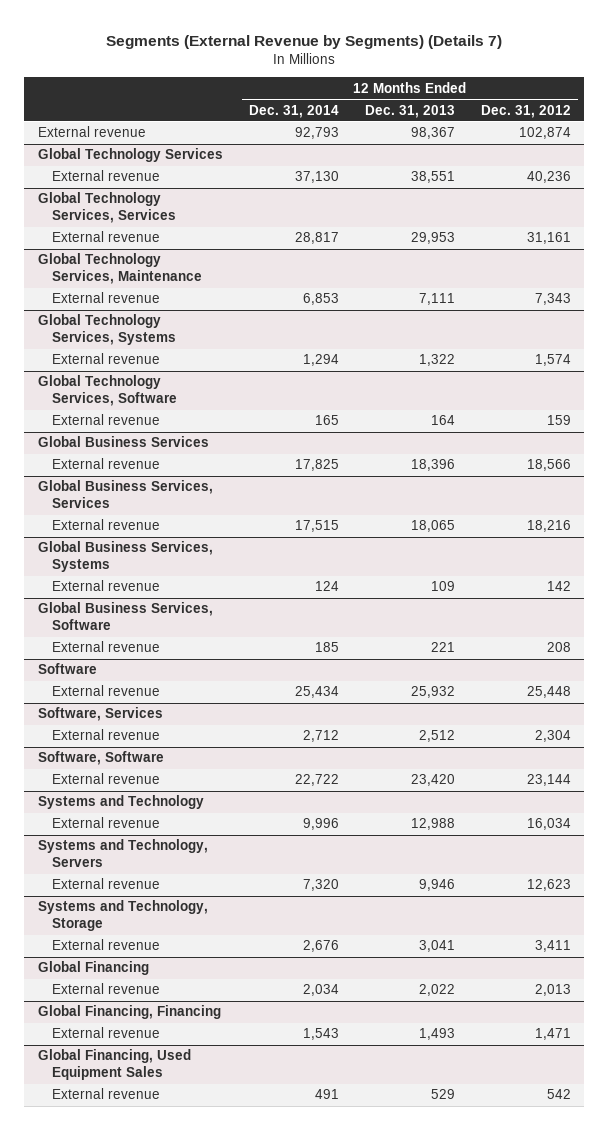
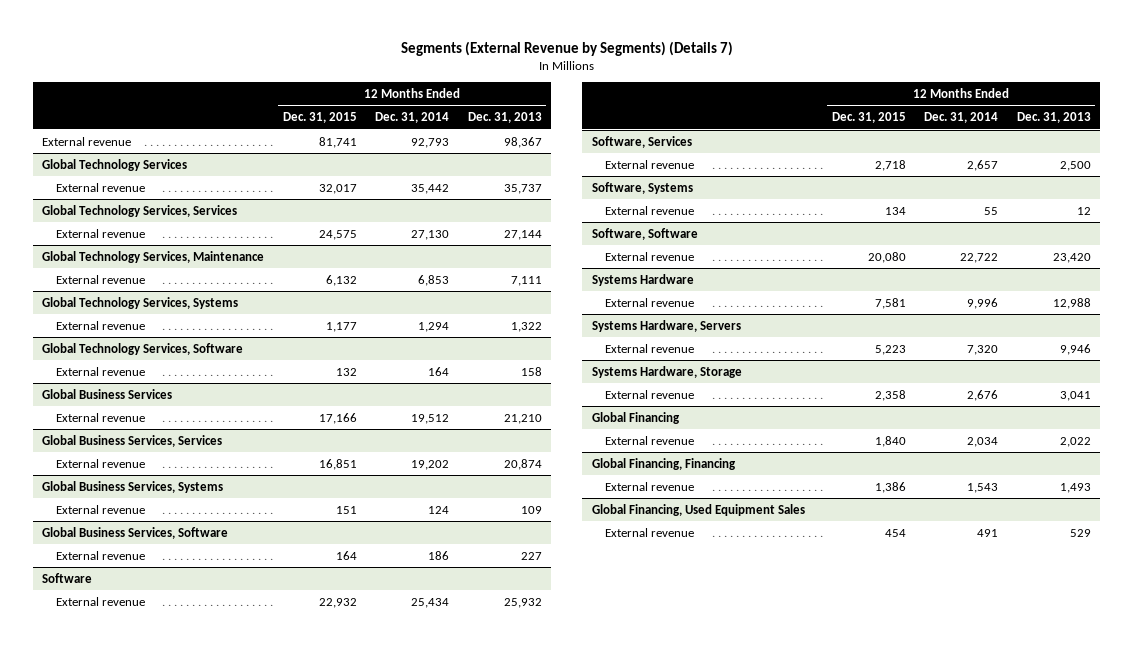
[481,104,572,118] Dec. 31, 2012 -> none
none -> [282,112,357,124] Dec. 31, 2015
[294,171,339,184] 37,130 -> [411,183,450,194] 35,442
[410,171,455,184] 38,551 -> [503,183,542,194] 35,737
[294,232,339,245] 28,817 -> [411,229,450,240] 27,130
[410,232,455,245] 29,953 -> [503,229,542,240] 27,144
[314,415,339,426] 165 -> [428,366,450,376] 164
[430,415,455,426] 164 -> [520,366,542,376] 158
[294,459,339,472] 17,825 -> [411,413,450,424] 19,512
[410,459,455,472] 18,396 -> [503,413,542,424] 21,210
[294,520,339,533] 17,515 -> [411,459,450,470] 19,202
[410,520,455,533] 18,065 -> [503,458,542,470] 20,874
[314,642,339,653] 185 -> [428,550,450,560] 186
[430,642,455,653] 221 -> [520,551,542,560] 227
[302,730,339,743] 2,712 -> [967,159,999,171] 2,657
[418,730,455,743] 2,512 -> [1059,160,1091,171] 2,500
none -> [591,181,693,194] Software, Systems
none -> [604,205,694,215] External revenue
[37,795,204,810] Systems and Technology -> none
none -> [591,273,694,286] Systems Hardware
[37,839,208,868] Systems and Technology, Servers -> none
none -> [591,319,741,332] Systems Hardware, Servers
[37,900,208,932] Systems and Technology, Storage -> none
none -> [591,365,742,378] Systems Hardware, Storage

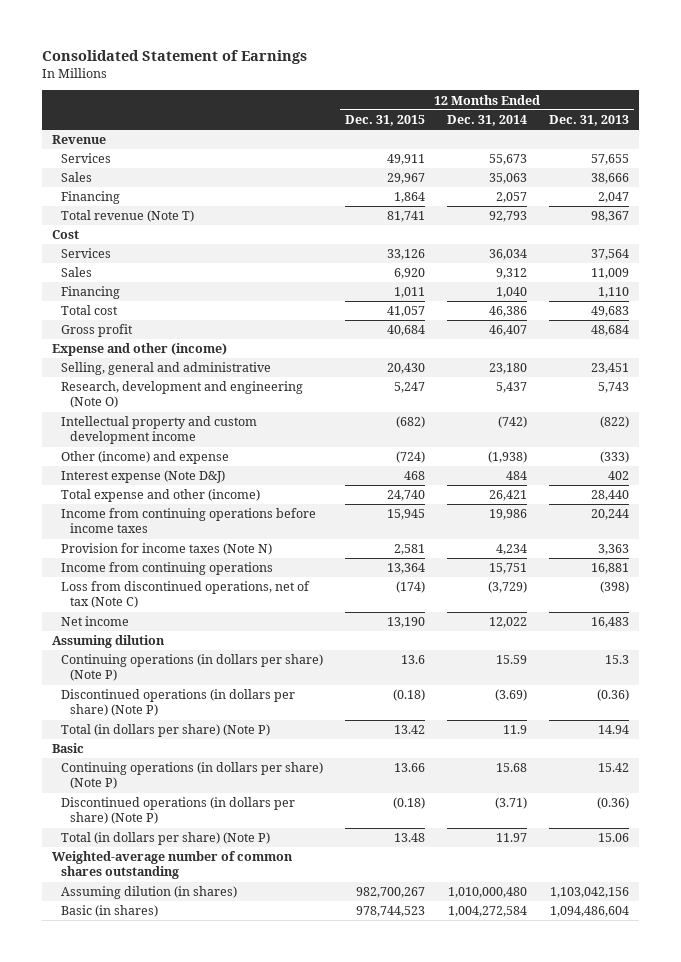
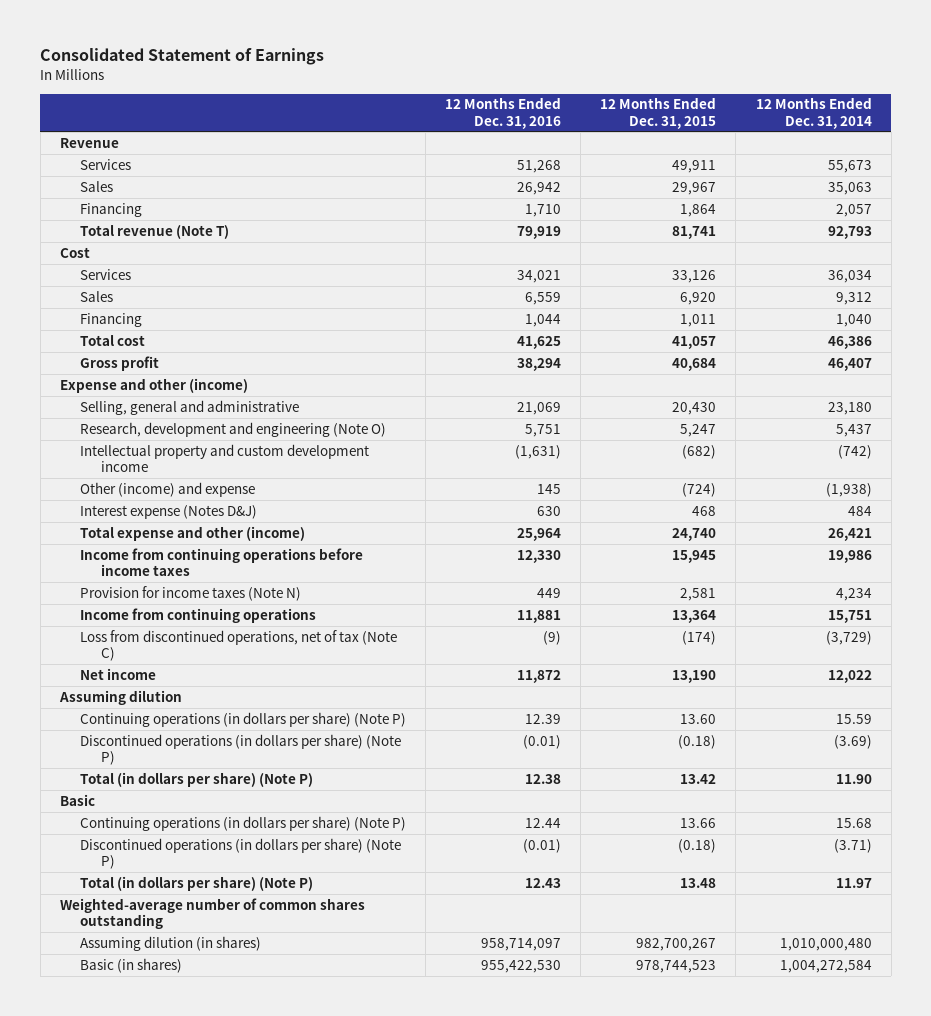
[548,114,629,126] Dec. 31, 2013 -> none
none -> [445,97,562,129] 12 Months Ended Dec. 31, 2016
[61,470,226,484] Interest expense (Note D&J) -> [80,504,258,519] Interest expense (Notes D&J)
[401,655,426,665] 13.6 -> [680,713,717,724] 13.60
[502,725,527,735] 11.9 -> [835,773,872,784] 11.90

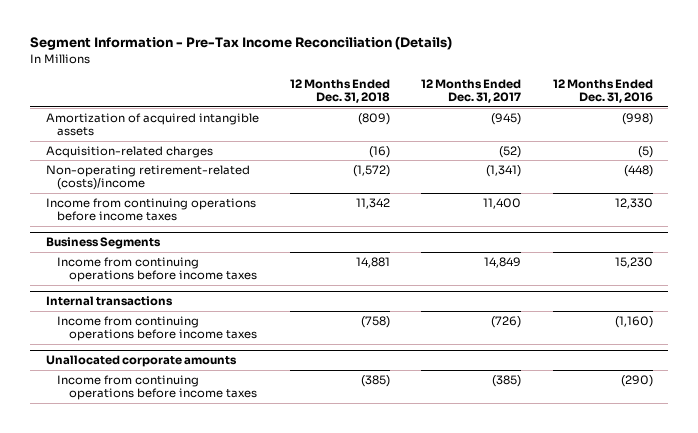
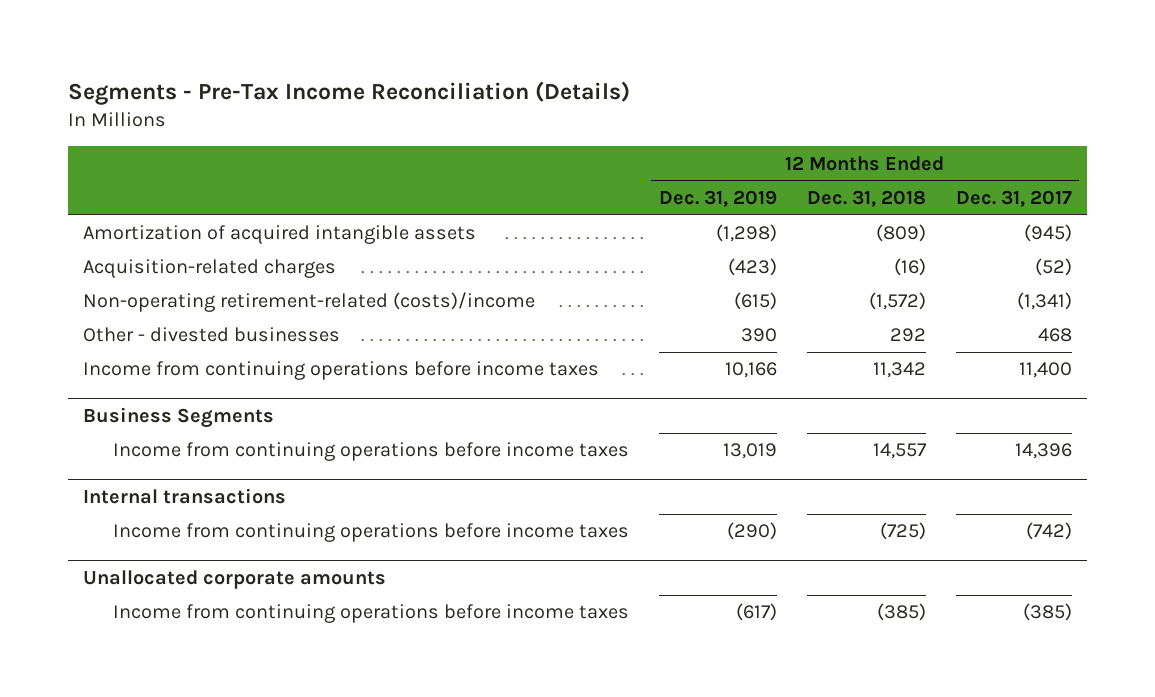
[29,36,452,51] Segment Information - Pre-Tax Income Reconciliation (Details) -> [68,81,631,106] Segments - Pre-Tax Income Reconciliation (Details)
[552,78,653,104] 12 Months Ended Dec. 31, 2016 -> none
none -> [658,189,777,207] Dec. 31, 2019
none -> [83,327,341,343] Other - divested businesses
[355,256,390,268] 14,881 -> [872,443,927,460] 14,557
[484,256,522,268] 14,849 -> [1014,443,1072,460] 14,396
[360,315,390,328] (758) -> [879,522,926,541] (725)
[491,315,522,328] (726) -> [1025,522,1072,541] (742)

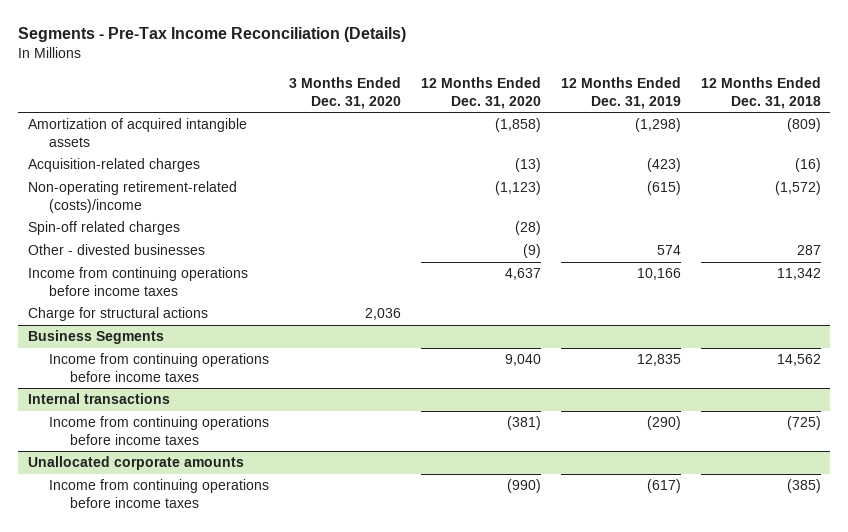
[955,189,1072,207] Dec. 31, 2017 -> none
none -> [288,77,401,109] 3 Months Ended Dec. 31, 2020
none -> [420,77,541,109] 12 Months Ended Dec. 31, 2020
none -> [27,221,180,236] Spin-off related charges
[740,328,777,343] 390 -> [656,245,681,256] 574
[889,328,926,343] 292 -> [796,245,821,256] 287
none -> [27,307,208,322] Charge for structural actions
[722,443,777,460] 13,019 -> [636,354,681,367] 12,835
[872,443,927,460] 14,557 -> [776,354,821,367] 14,562

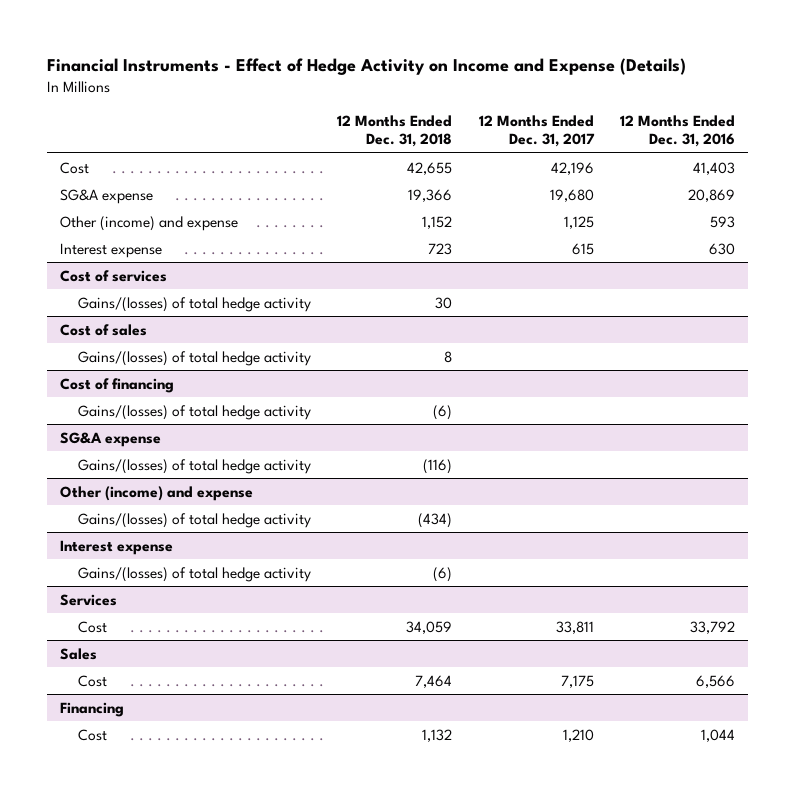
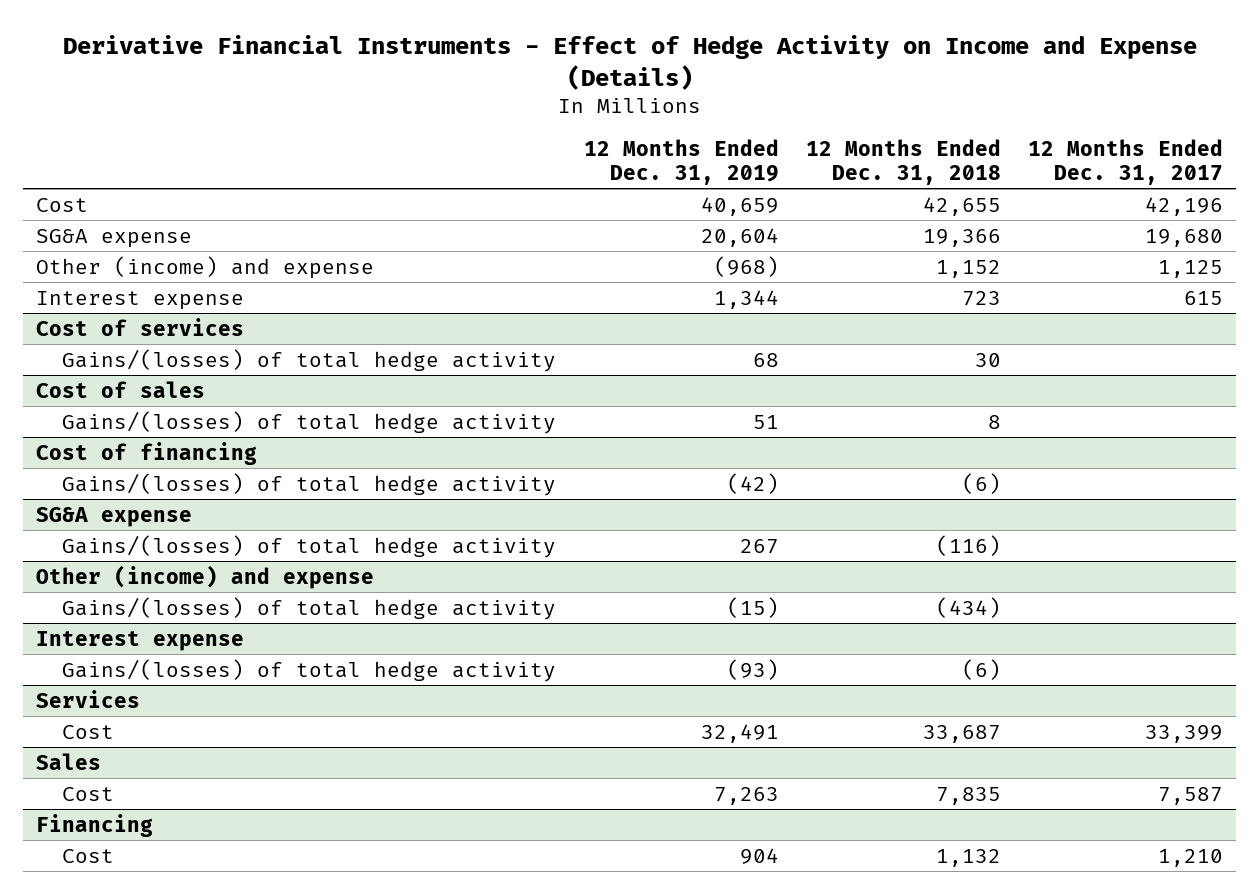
[46,58,686,76] Financial Instruments - Effect of Hedge Activity on Income and Expense (Details) -> [62,35,1197,90] Derivative Financial Instruments - Effect of Hedge Activity on Income and Expense (Details)
[620,114,736,148] 12 Months Ended Dec. 31, 2016 -> none
none -> [583,138,779,186] 12 Months Ended Dec. 31, 2019
[406,620,453,634] 34,059 -> [922,724,1001,743] 33,687
[555,620,594,634] 33,811 -> [1144,724,1223,743] 33,399
[415,674,453,688] 7,464 -> [935,786,1001,805] 7,835
[560,674,594,688] 7,175 -> [1157,786,1223,805] 7,587

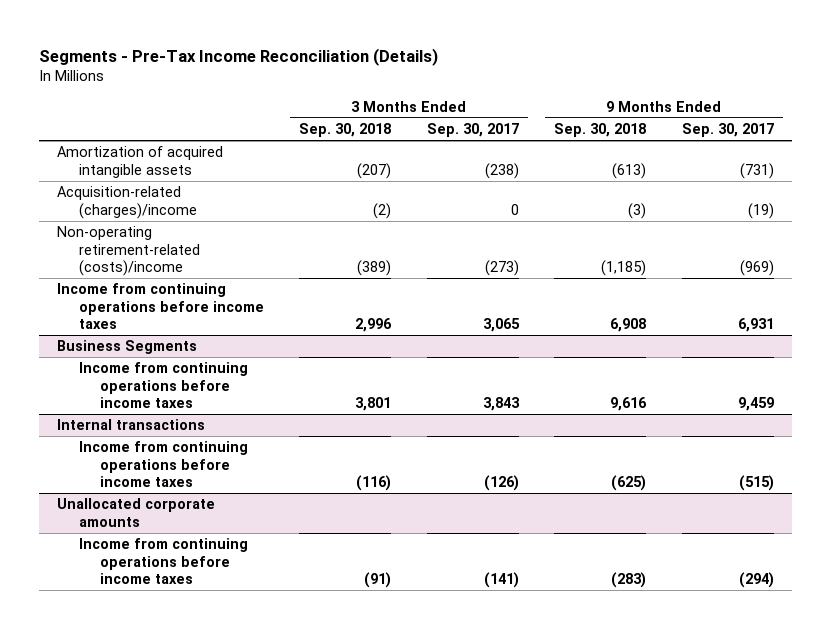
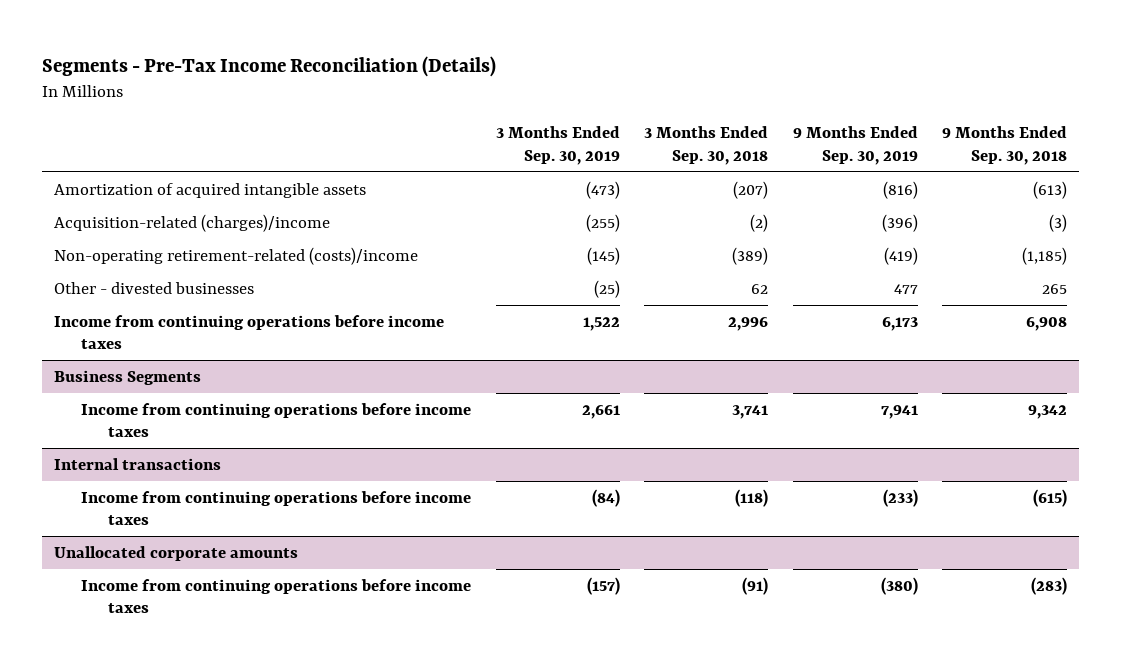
[426,123,519,138] Sep. 30, 2017 -> none
[681,123,774,138] Sep. 30, 2017 -> none
none -> [495,126,620,165] 3 Months Ended Sep. 30, 2019
none -> [792,126,918,165] 9 Months Ended Sep. 30, 2019
none -> [54,281,255,294] Other - divested businesses
[355,397,392,412] 3,801 -> [732,404,769,419] 3,741
[610,397,648,412] 9,616 -> [1028,404,1068,419] 9,342
[356,475,392,492] (116) -> [735,488,769,507] (118)
[611,475,647,492] (625) -> [1033,488,1068,507] (615)

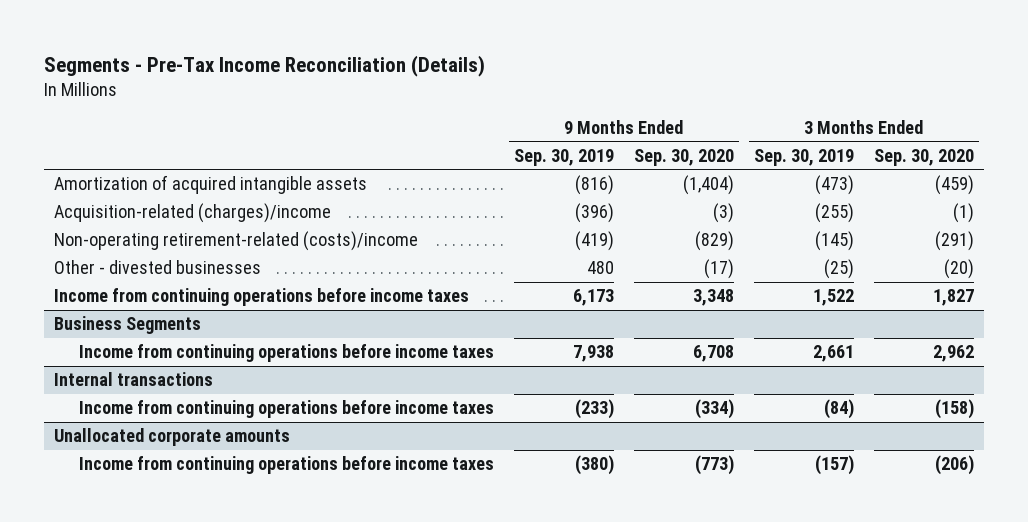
[644,126,769,165] 3 Months Ended Sep. 30, 2018 -> none
[942,126,1068,165] 9 Months Ended Sep. 30, 2018 -> none
none -> [633,148,734,166] Sep. 30, 2020
none -> [873,148,974,166] Sep. 30, 2020
[893,283,918,294] 477 -> [587,261,615,275] 480
[880,404,918,419] 7,941 -> [573,345,615,363] 7,938

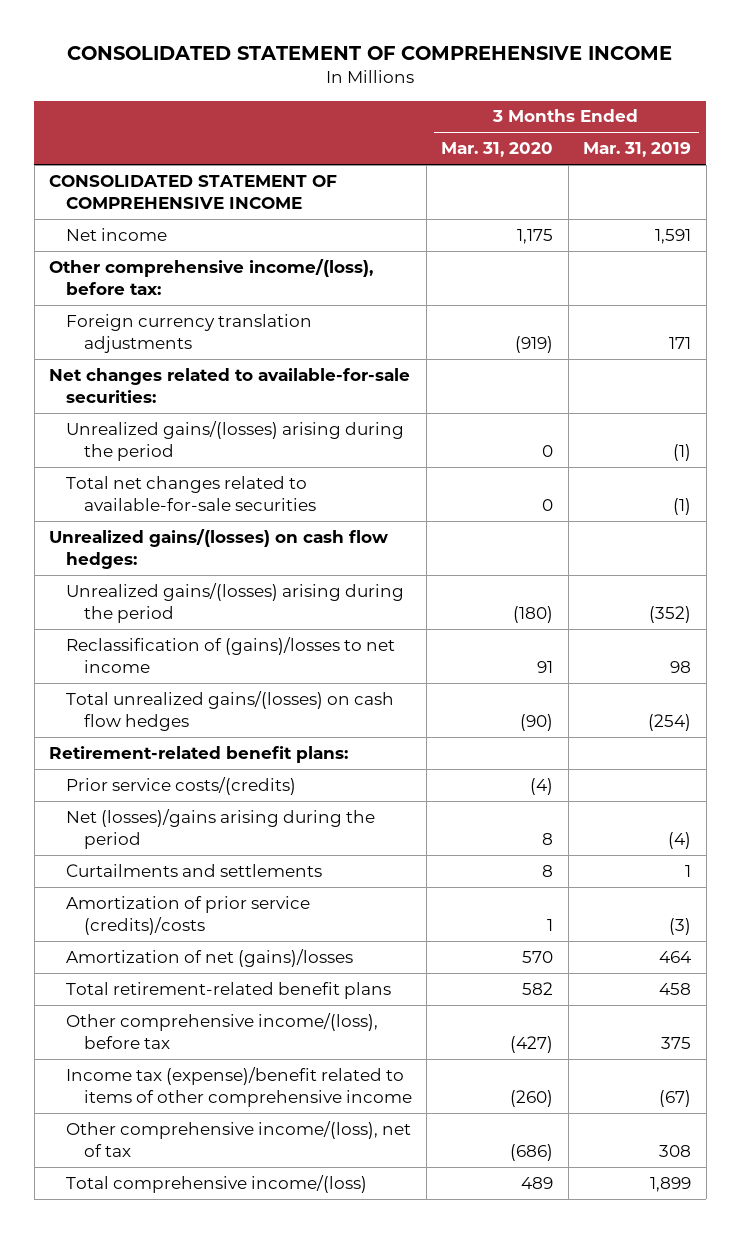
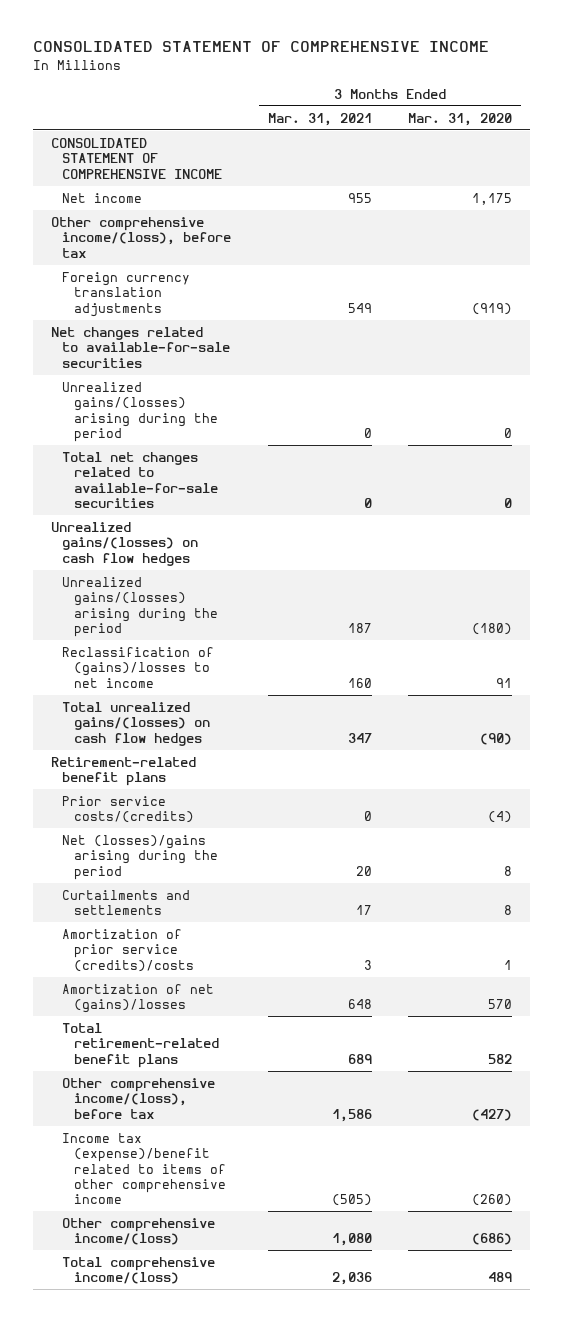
[583,142,692,158] Mar. 31, 2019 -> none
none -> [267,112,372,126] Mar. 31, 2021
[48,258,373,295] Other comprehensive income/(loss), before tax: -> [50,216,232,258] Other comprehensive income/(loss), before tax
[48,367,410,403] Net changes related to available-for-sale securities: -> [50,326,231,368] Net changes related to available-for-sale securities
[48,528,388,569] Unrealized gains/(losses) on cash flow hedges: -> [50,521,199,566] Unrealized gains/(losses) on cash flow hedges
[48,745,348,763] Retirement-related benefit plans: -> [50,756,196,787] Retirement-related benefit plans
[66,1120,412,1157] Other comprehensive income/(loss), net of tax -> [62,1217,216,1246] Other comprehensive income/(loss)

